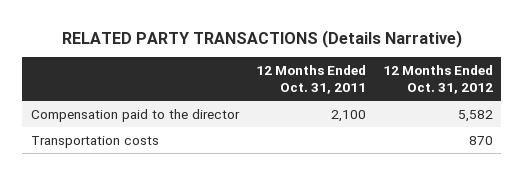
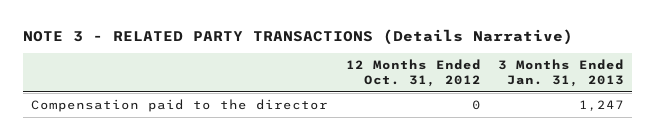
[61,29,462,48] RELATED PARTY TRANSACTIONS (Details Narrative) -> [22,29,573,46] NOTE 3 - RELATED PARTY TRANSACTIONS (Details Narrative)
[255,65,366,95] 12 Months Ended Oct. 31, 2011 -> none
none -> [497,59,624,88] 3 Months Ended Jan. 31, 2013
[30,136,159,149] Transportation costs -> none
[457,110,493,123] 5,582 -> [471,100,481,111] 0

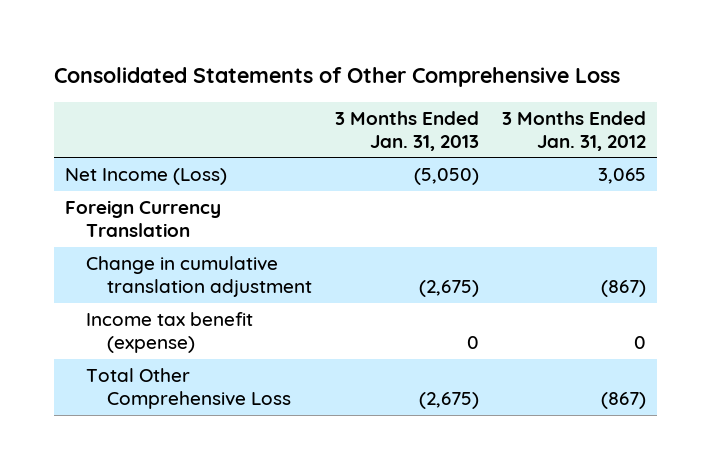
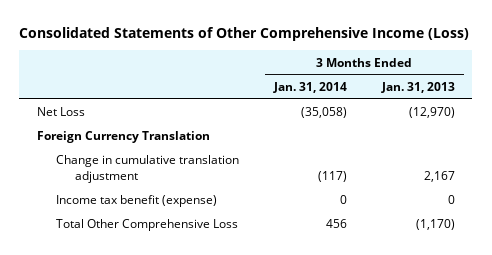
[53,66,620,87] Consolidated Statements of Other Comprehensive Loss -> [19,27,470,42] Consolidated Statements of Other Comprehensive Income (Loss)
[501,110,646,151] 3 Months Ended Jan. 31, 2012 -> none
none -> [272,81,347,93] Jan. 31, 2014
[65,167,228,185] Net Income (Loss) -> [36,107,85,117] Net Loss
[413,167,479,185] (5,050) -> [408,107,455,119] (12,970)
[418,280,479,298] (2,675) -> [423,170,455,182] 2,167
[418,392,479,410] (2,675) -> [415,219,455,231] (1,170)

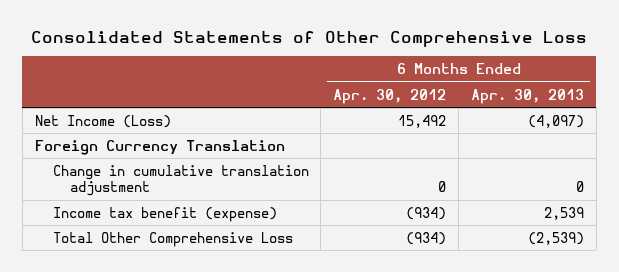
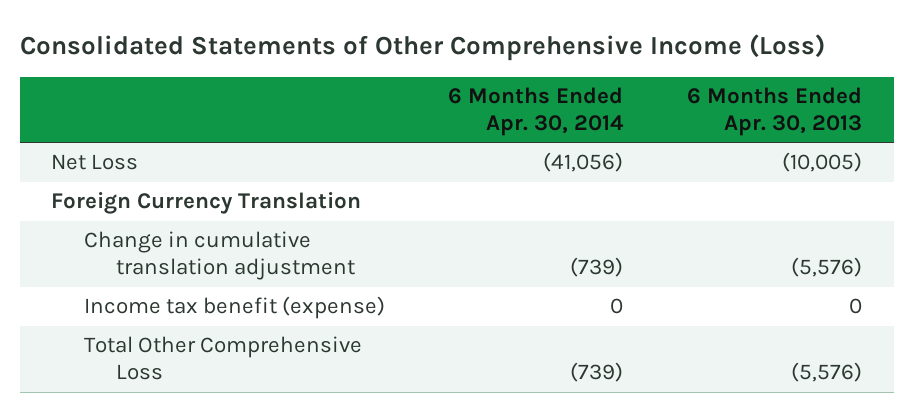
[31,31,588,48] Consolidated Statements of Other Comprehensive Loss -> [19,34,825,62] Consolidated Statements of Other Comprehensive Income (Loss)
[333,88,447,104] Apr. 30, 2012 -> none
none -> [448,87,625,137] 6 Months Ended Apr. 30, 2014
[34,114,171,128] Net Income (Loss) -> [51,154,139,171] Net Loss
[527,114,584,128] (4,097) -> [781,152,862,173] (10,005)
[575,181,584,193] 0 -> [790,257,862,278] (5,576)
[543,206,584,220] 2,539 -> [848,298,862,315] 0
[527,231,584,245] (2,539) -> [790,362,862,383] (5,576)

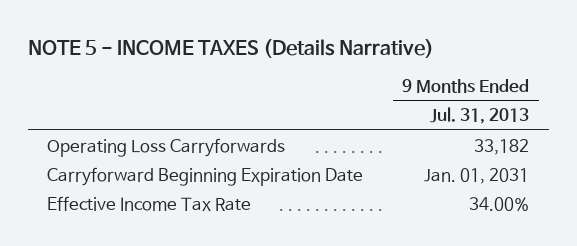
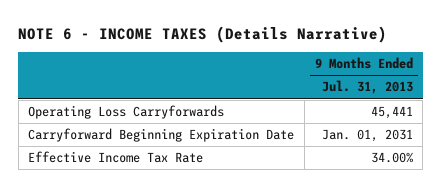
[28,38,435,58] NOTE 5 - INCOME TAXES (Details Narrative) -> [18,25,388,43] NOTE 6 - INCOME TAXES (Details Narrative)
[474,138,530,155] 33,182 -> [370,106,413,120] 45,441

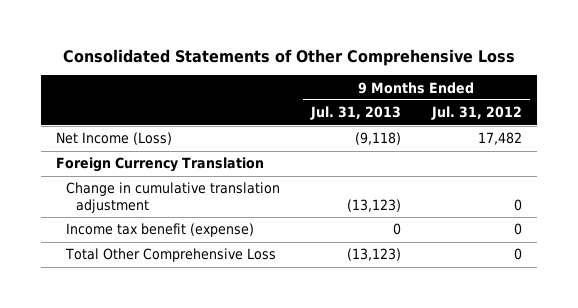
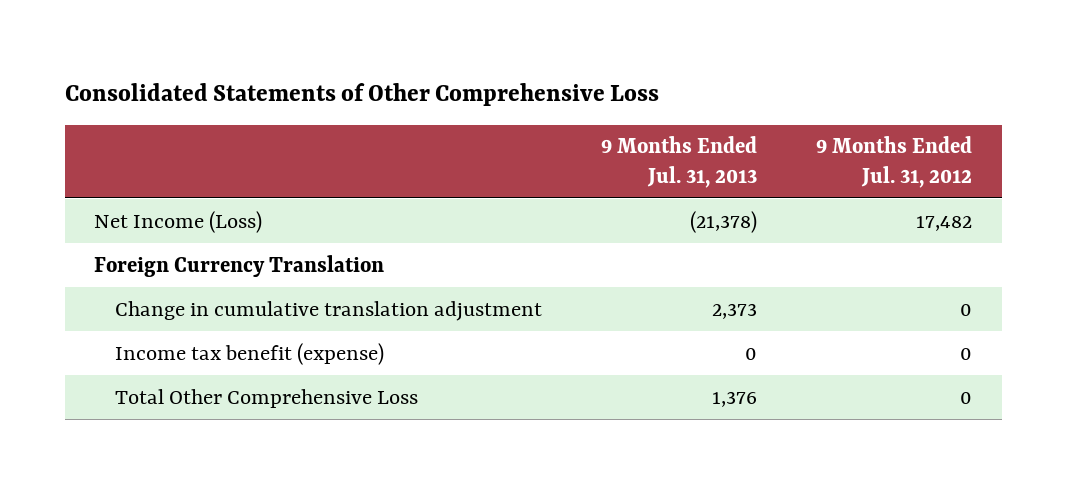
[354,132,401,146] (9,118) -> [690,210,758,233] (21,378)
[346,198,401,212] (13,123) -> [712,302,758,319] 2,373
[346,248,401,262] (13,123) -> [712,390,758,407] 1,376

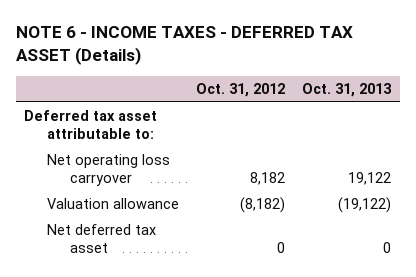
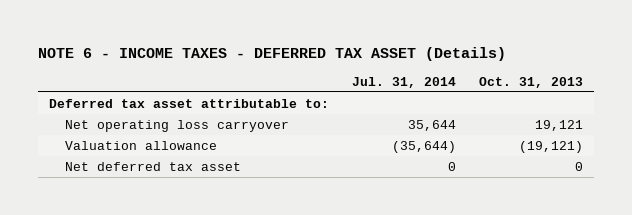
[196,83,286,98] Oct. 31, 2012 -> none
none -> [351,76,456,88] Jul. 31, 2014
[348,172,392,186] 19,122 -> [534,119,583,131] 19,121
[338,197,392,214] (19,122) -> [518,140,583,153] (19,121)

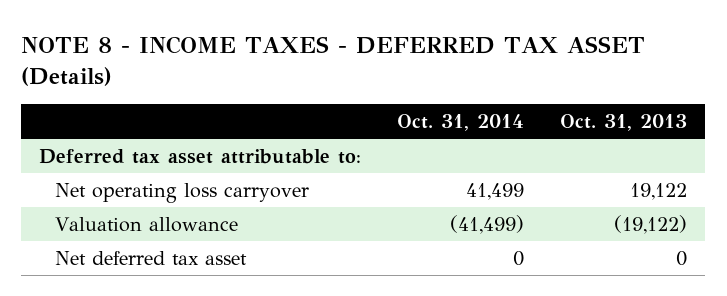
[37,46,506,61] NOTE 6 - INCOME TAXES - DEFERRED TAX ASSET (Details) -> [21,35,646,87] NOTE 8 - INCOME TAXES - DEFERRED TAX ASSET (Details)
[351,76,456,88] Jul. 31, 2014 -> none
none -> [397,114,525,132] Oct. 31, 2014
[534,119,583,131] 19,121 -> [630,182,688,200] 19,122
[518,140,583,153] (19,121) -> [614,214,688,234] (19,122)

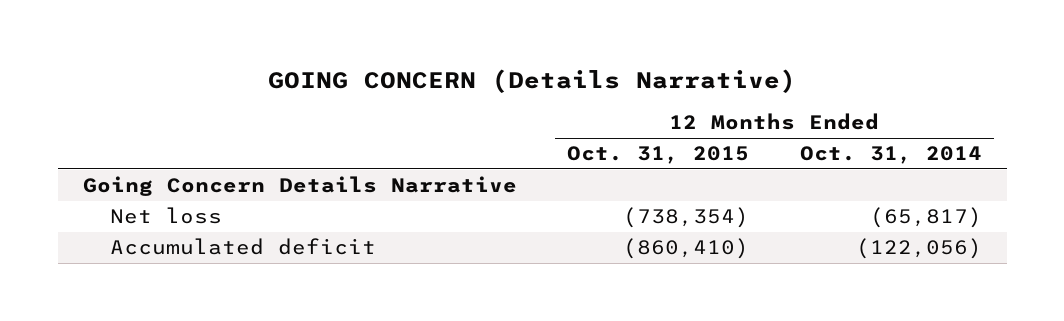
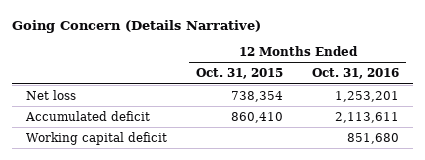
[268,68,797,93] GOING CONCERN (Details Narrative) -> [11,19,261,33] Going Concern (Details Narrative)
[799,146,982,165] Oct. 31, 2014 -> none
none -> [311,68,399,80] Oct. 31, 2016
[82,176,517,197] Going Concern Details Narrative -> none
[623,207,750,229] (738,354) -> [231,90,284,102] 738,354
[623,238,750,260] (860,410) -> [231,111,284,123] 860,410
none -> [26,131,168,145] Working capital deficit

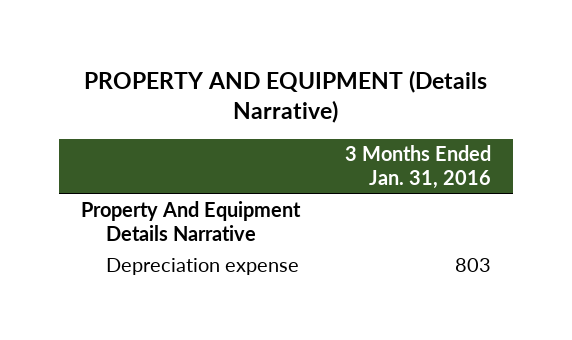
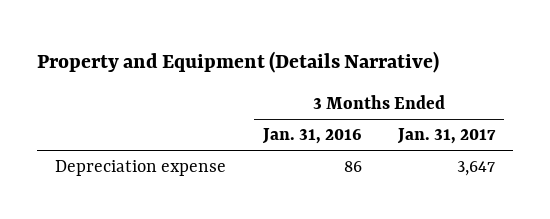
[83,70,487,124] PROPERTY AND EQUIPMENT (Details Narrative) -> [37,51,440,74] Property and Equipment (Details Narrative)
none -> [396,128,496,145] Jan. 31, 2017
[81,201,302,242] Property And Equipment Details Narrative -> none
[454,258,491,273] 803 -> [343,161,362,173] 86

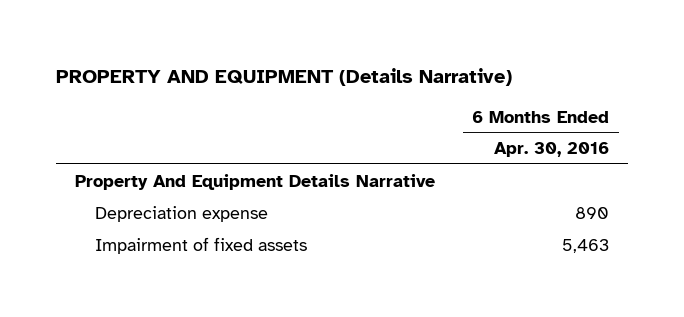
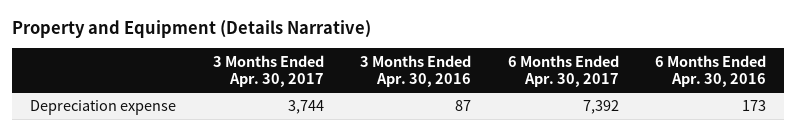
[56,68,513,87] PROPERTY AND EQUIPMENT (Details Narrative) -> [11,20,371,39] Property and Equipment (Details Narrative)
none -> [212,54,324,88] 3 Months Ended Apr. 30, 2017
none -> [360,54,472,88] 3 Months Ended Apr. 30, 2016
none -> [507,54,619,88] 6 Months Ended Apr. 30, 2017
[75,173,436,190] Property And Equipment Details Narrative -> none
[94,236,307,254] Impairment of fixed assets -> none
[575,206,610,219] 890 -> [742,100,767,112] 173

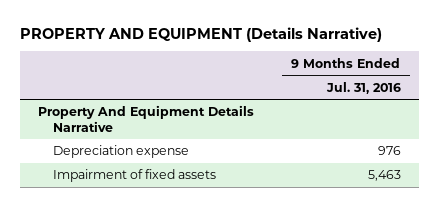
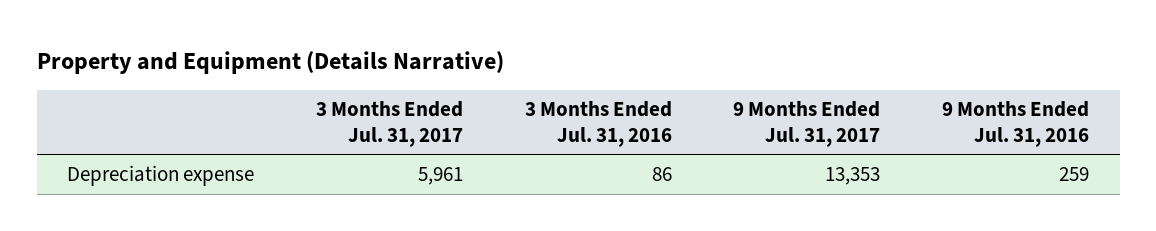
[19,26,382,42] PROPERTY AND EQUIPMENT (Details Narrative) -> [36,51,504,75] Property and Equipment (Details Narrative)
none -> [316,101,464,147] 3 Months Ended Jul. 31, 2017
none -> [524,101,672,147] 3 Months Ended Jul. 31, 2016
none -> [733,101,881,147] 9 Months Ended Jul. 31, 2017
[38,105,255,132] Property And Equipment Details Narrative -> none
[52,169,216,183] Impairment of fixed assets -> none
[377,146,401,156] 976 -> [1059,167,1090,182] 259

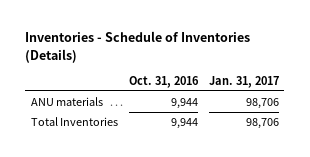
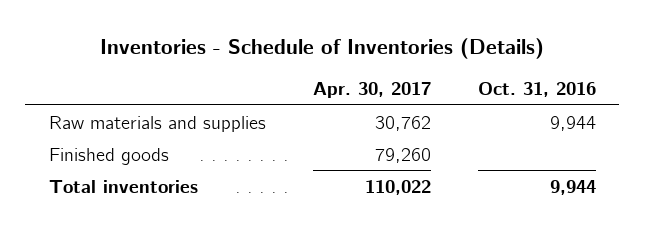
[208,75,279,88] Jan. 31, 2017 -> none
none -> [312,81,431,98] Apr. 30, 2017
[30,97,103,107] ANU materials -> [48,115,266,132] Raw materials and supplies
none -> [48,147,169,165] Finished goods
[30,117,118,127] Total Inventories -> [48,179,198,193] Total inventories

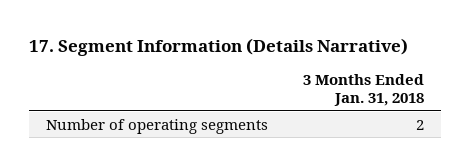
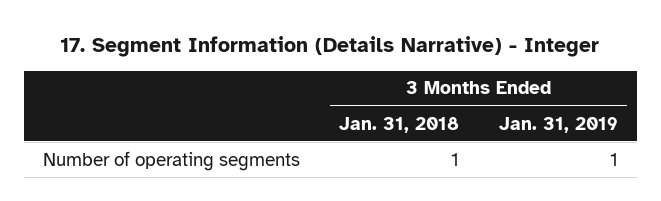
[28,37,408,56] 17. Segment Information (Details Narrative) -> [60,36,600,58] 17. Segment Information (Details Narrative) - Integer
none -> [498,116,618,133] Jan. 31, 2019
[415,119,424,130] 2 -> [451,152,460,166] 1

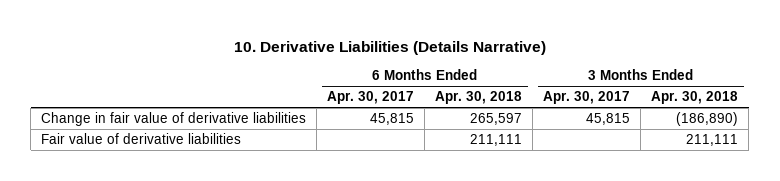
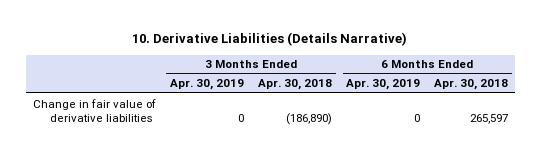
[327,91,415,105] Apr. 30, 2017 -> none
[543,91,631,105] Apr. 30, 2017 -> none
none -> [169,79,244,91] Apr. 30, 2019
none -> [346,79,421,91] Apr. 30, 2019
[41,133,242,145] Fair value of derivative liabilities -> none

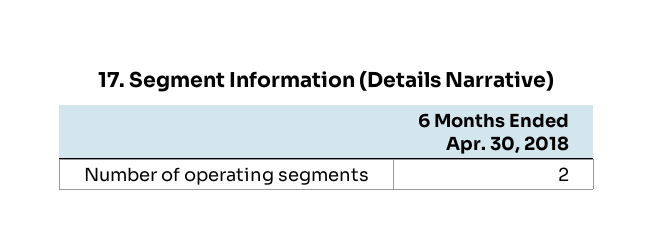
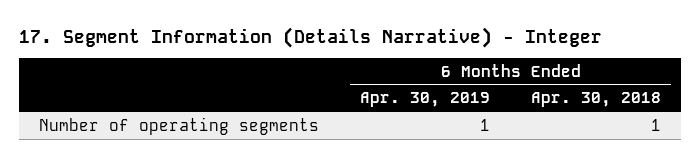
[98,71,555,93] 17. Segment Information (Details Narrative) -> [18,26,602,48] 17. Segment Information (Details Narrative) - Integer
none -> [360,92,491,108] Apr. 30, 2019
[557,166,569,181] 2 -> [651,118,662,131] 1

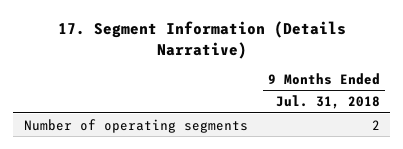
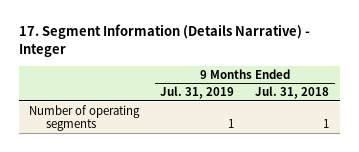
[57,21,346,59] 17. Segment Information (Details Narrative) -> [18,24,310,58] 17. Segment Information (Details Narrative) - Integer
none -> [160,86,235,100] Jul. 31, 2019
[371,119,380,130] 2 -> [323,119,330,129] 1

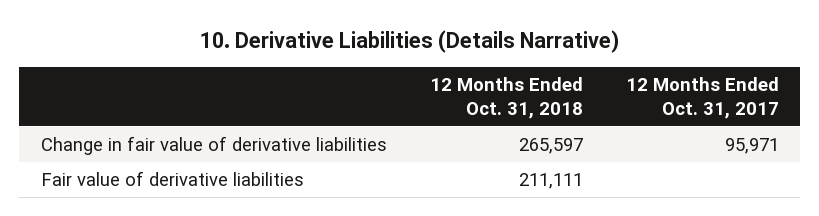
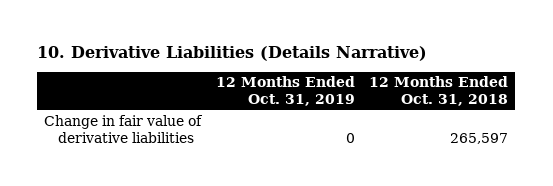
[625,76,779,119] 12 Months Ended Oct. 31, 2017 -> none
none -> [215,76,355,107] 12 Months Ended Oct. 31, 2019
[40,170,304,186] Fair value of derivative liabilities -> none

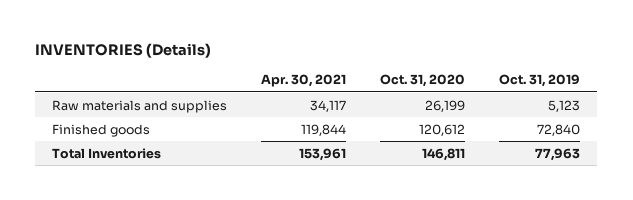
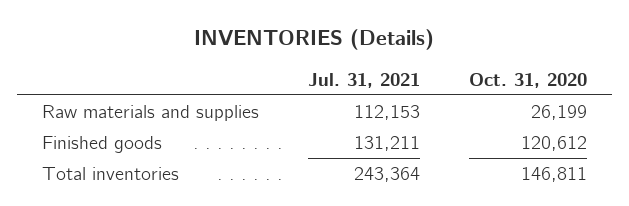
[261,73,347,87] Apr. 30, 2021 -> none
[499,73,581,87] Oct. 31, 2019 -> none
none -> [307,72,420,88] Jul. 31, 2021
[52,147,162,159] Total Inventories -> [41,166,179,180] Total inventories

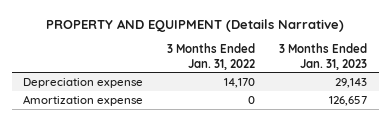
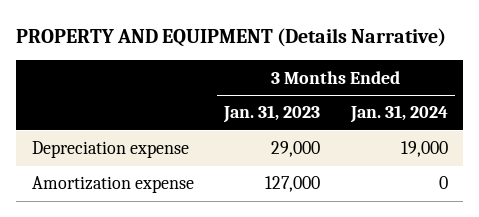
[167,43,256,70] 3 Months Ended Jan. 31, 2022 -> none
none -> [349,105,448,124] Jan. 31, 2024
[334,77,367,88] 29,143 -> [271,141,321,158] 29,000
[328,95,367,106] 126,657 -> [265,176,321,193] 127,000

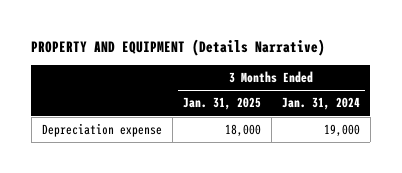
[223,105,321,124] Jan. 31, 2023 -> none
none -> [182,97,261,111] Jan. 31, 2025
[31,176,194,194] Amortization expense -> none

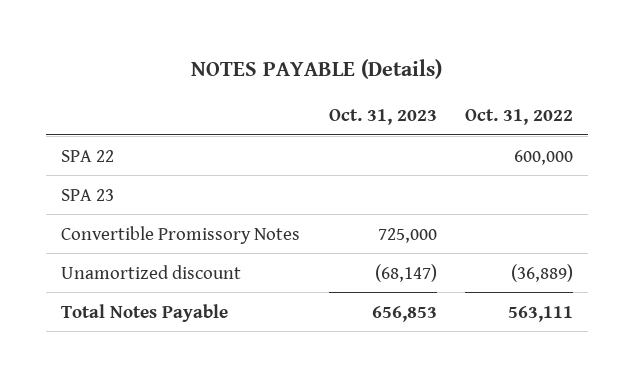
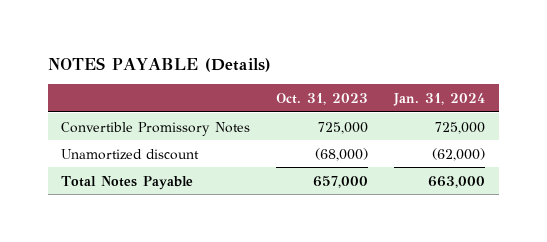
[465,108,574,125] Oct. 31, 2022 -> none
none -> [393,92,486,106] Jan. 31, 2024
[60,149,114,162] SPA 22 -> none
[60,188,114,201] SPA 23 -> none
[374,263,437,282] (68,147) -> [315,147,369,161] (68,000)
[371,305,437,322] 656,853 -> [313,175,369,188] 657,000

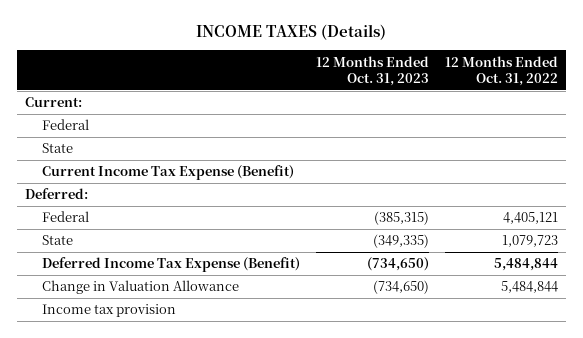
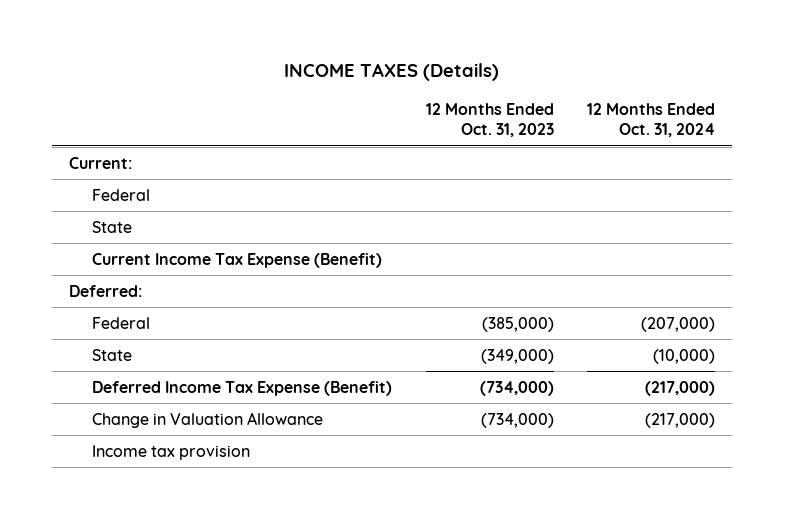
[445,55,559,87] 12 Months Ended Oct. 31, 2022 -> none
none -> [587,103,716,138] 12 Months Ended Oct. 31, 2024
[374,211,430,226] (385,315) -> [481,316,554,332] (385,000)
[373,234,430,249] (349,335) -> [480,348,554,364] (349,000)
[367,257,430,272] (734,650) -> [479,380,554,396] (734,000)
[373,280,430,295] (734,650) -> [480,412,554,428] (734,000)

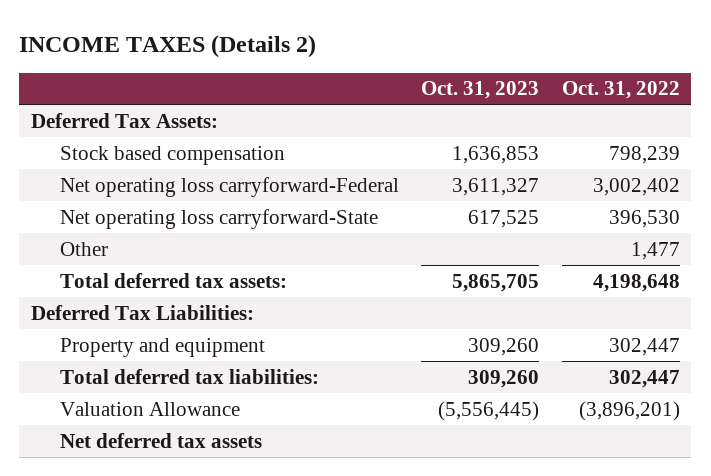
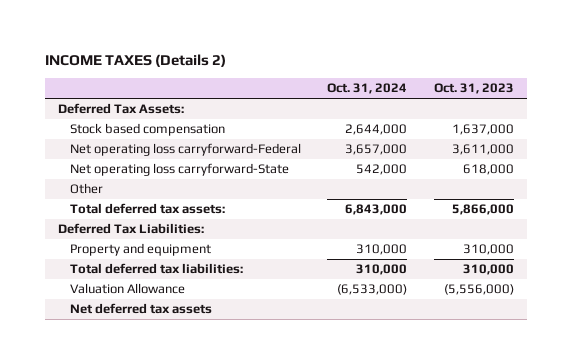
[562,81,681,100] Oct. 31, 2022 -> none
none -> [327,83,408,95] Oct. 31, 2024
[452,145,540,164] 1,636,853 -> [452,124,515,136] 1,637,000
[452,177,540,196] 3,611,327 -> [452,144,515,156] 3,611,000
[468,209,540,228] 617,525 -> [463,164,515,176] 618,000
[452,273,540,292] 5,865,705 -> [452,204,515,216] 5,866,000
[468,337,540,356] 309,260 -> [463,244,515,256] 310,000
[468,369,540,388] 309,260 -> [463,264,515,276] 310,000
[438,400,540,421] (5,556,445) -> [444,284,515,296] (5,556,000)

